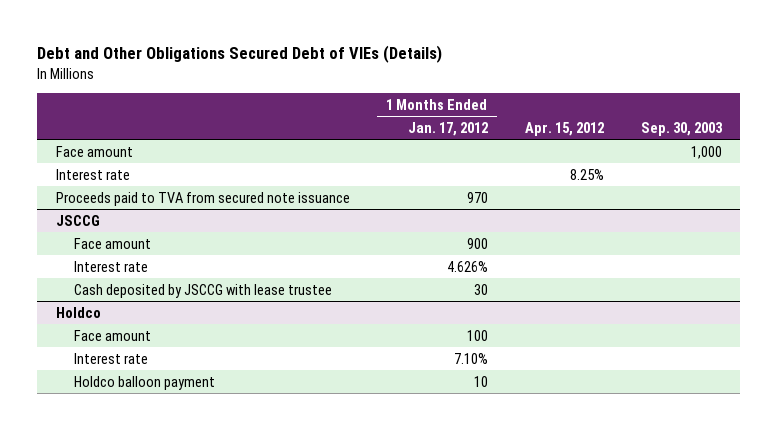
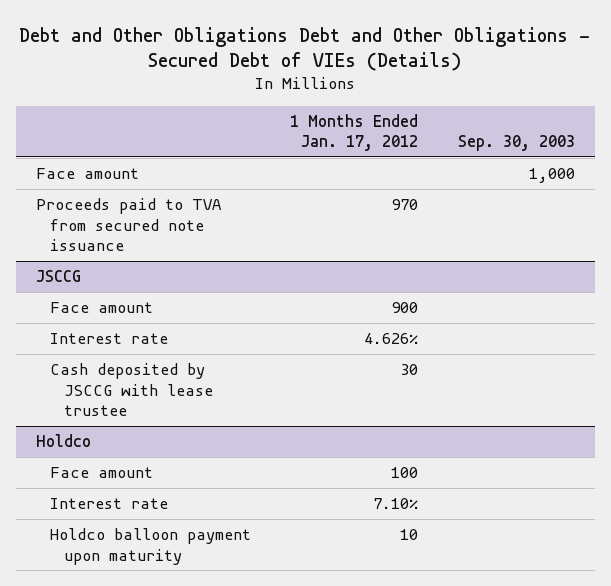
[37,45,443,64] Debt and Other Obligations Secured Debt of VIEs (Details) -> [19,26,591,72] Debt and Other Obligations Debt and Other Obligations - Secured Debt of VIEs (Details)
[524,122,604,137] Apr. 15, 2012 -> none
[55,168,130,180] Interest rate -> none
[74,375,216,390] Holdco balloon payment -> [49,528,251,565] Holdco balloon payment upon maturity

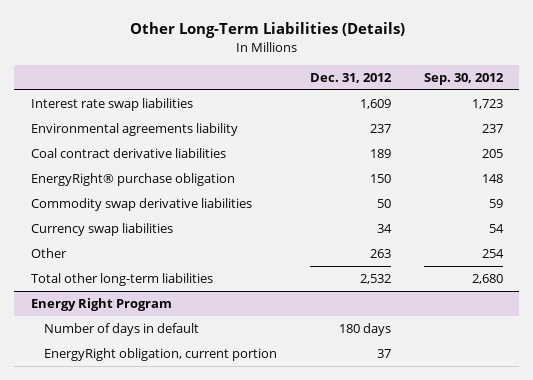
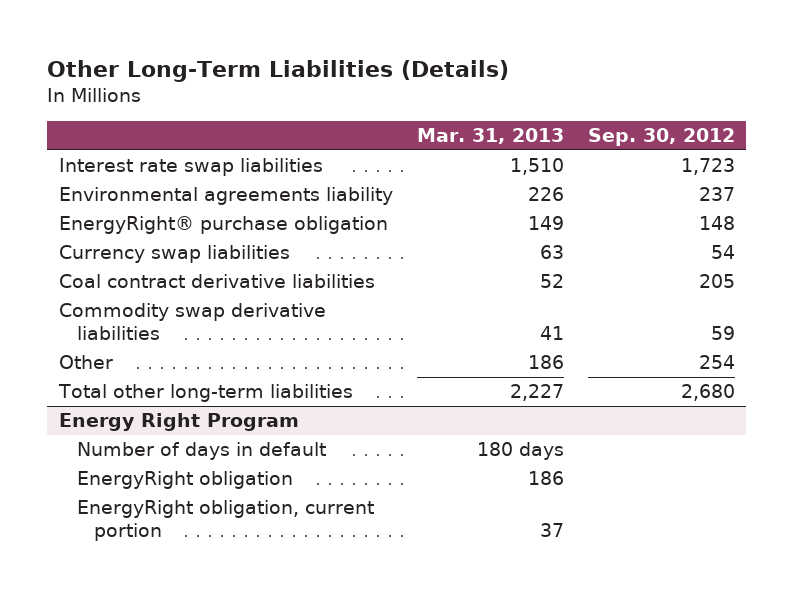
[309,73,392,84] Dec. 31, 2012 -> none
none -> [416,128,564,145] Mar. 31, 2013
[30,147,226,158] Coal contract derivative liabilities -> [59,274,376,289] Coal contract derivative liabilities
[30,197,252,211] Commodity swap derivative liabilities -> [59,303,327,341] Commodity swap derivative liabilities
none -> [76,471,293,490] EnergyRight obligation

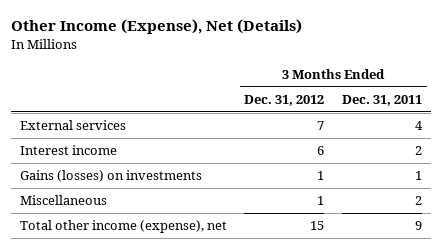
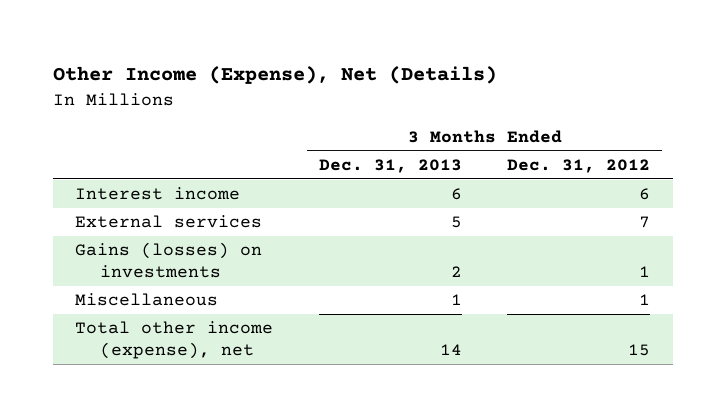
[342,94,423,106] Dec. 31, 2011 -> none
none -> [318,158,462,173] Dec. 31, 2013
[19,120,126,131] External services -> [75,215,263,229] External services

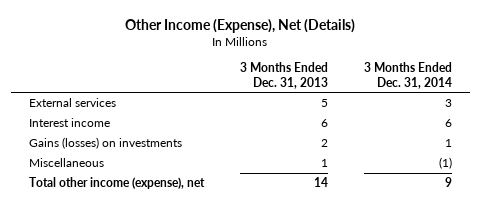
[507,158,651,173] Dec. 31, 2012 -> none
none -> [363,62,452,89] 3 Months Ended Dec. 31, 2014
[75,187,241,201] Interest income -> [29,118,111,128] Interest income

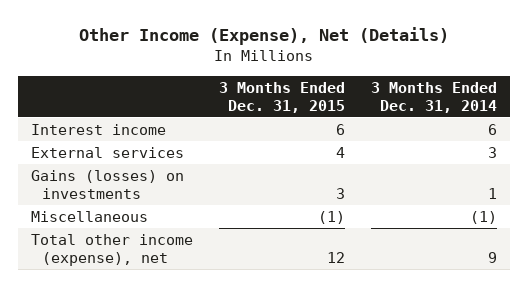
[239,62,328,89] 3 Months Ended Dec. 31, 2013 -> none
none -> [219,81,346,113] 3 Months Ended Dec. 31, 2015
[29,98,117,108] External services -> [31,147,185,159] External services

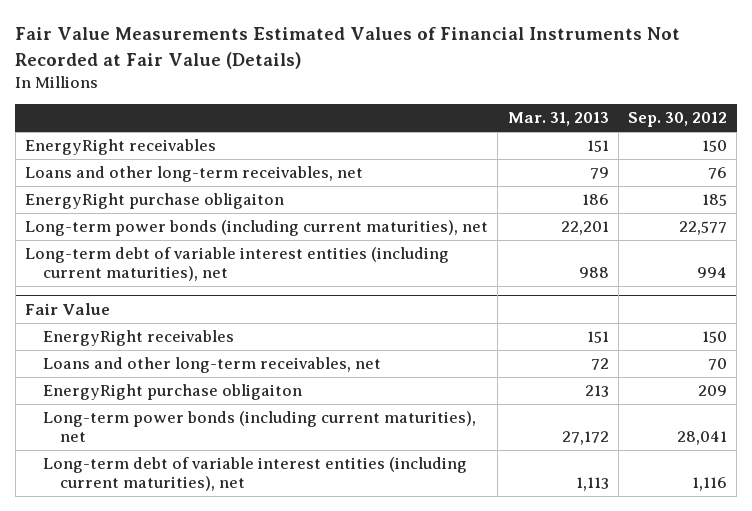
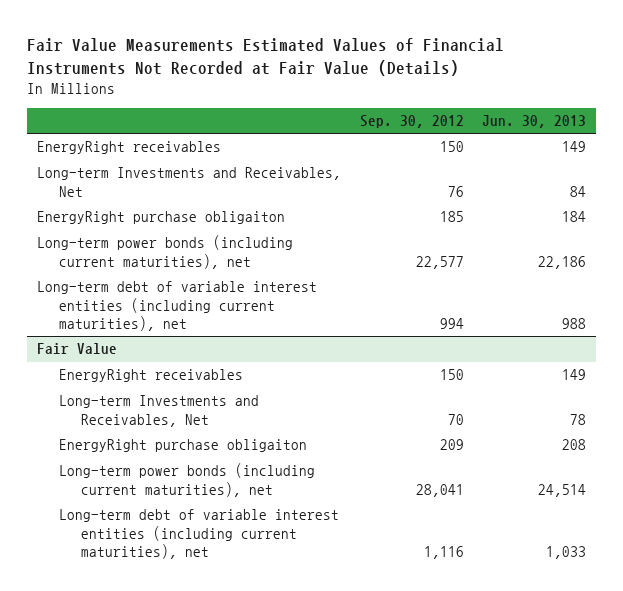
[507,112,609,127] Mar. 31, 2013 -> none
none -> [482,115,587,129] Jun. 30, 2013
[24,166,363,183] Loans and other long-term receivables, net -> [36,167,341,197] Long-term Investments and Receivables, Net
[42,357,381,374] Loans and other long-term receivables, net -> [59,395,260,427] Long-term Investments and Receivables, Net

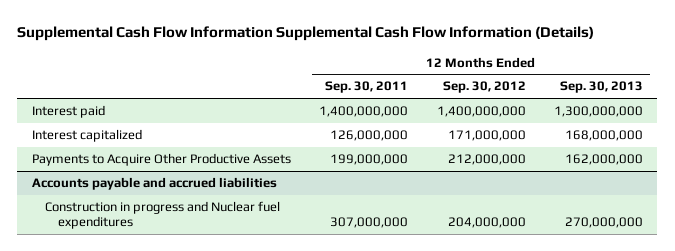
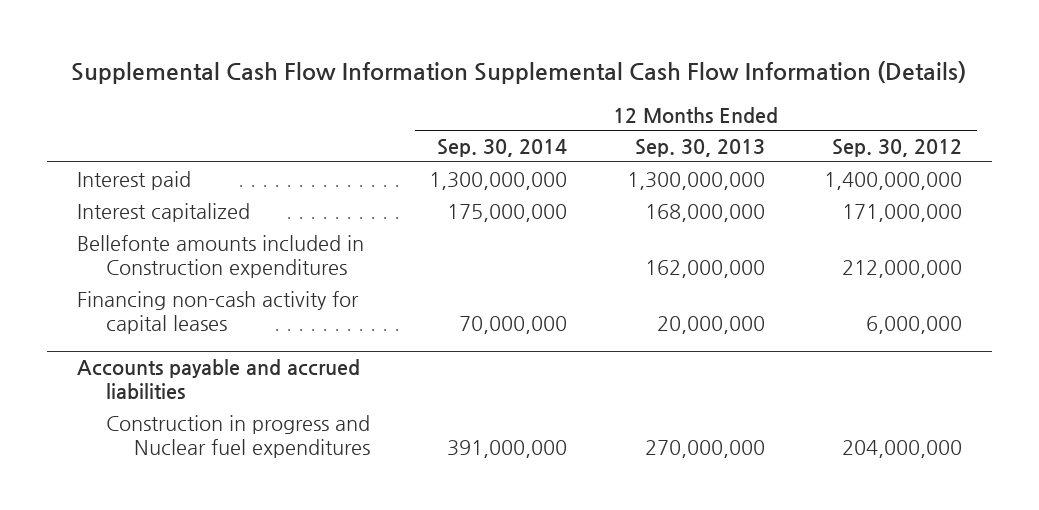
[325,81,409,94] Sep. 30, 2011 -> none
none -> [437,139,568,158] Sep. 30, 2014
[31,153,291,167] Payments to Acquire Other Productive Assets -> [76,234,364,278] Bellefonte amounts included in Construction expenditures
none -> [76,290,359,334] Financing non-cash activity for capital leases

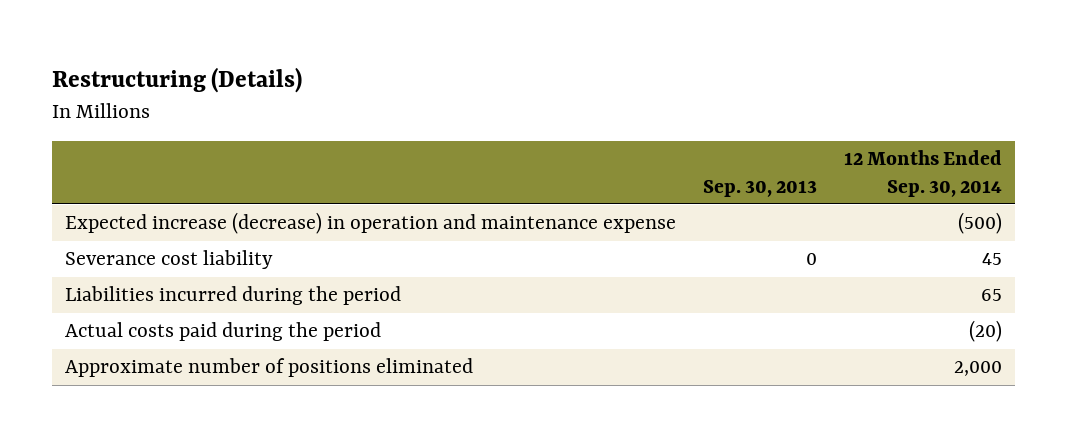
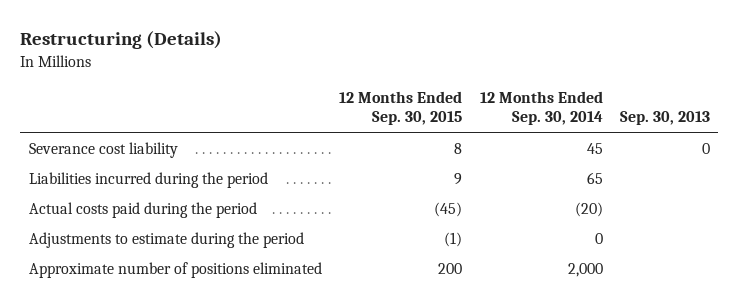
none -> [339,91,463,126] 12 Months Ended Sep. 30, 2015
[65,212,677,235] Expected increase (decrease) in operation and maintenance expense -> none
none -> [29,231,305,248] Adjustments to estimate during the period

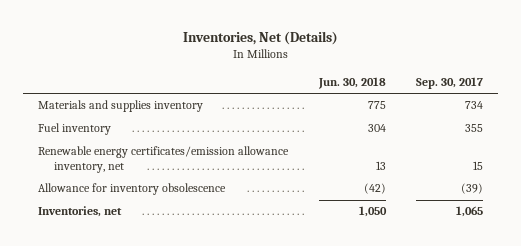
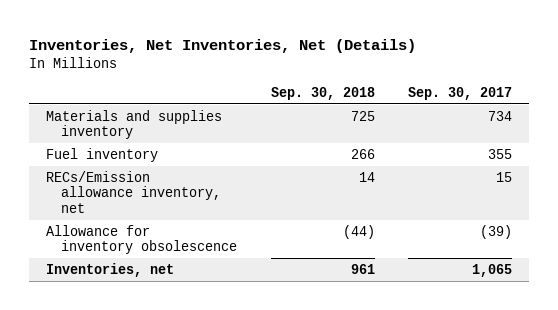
[182,31,338,46] Inventories, Net (Details) -> [28,38,416,53] Inventories, Net Inventories, Net (Details)
[317,76,386,89] Jun. 30, 2018 -> none
none -> [270,86,375,100] Sep. 30, 2018
[38,146,290,173] Renewable energy certificates/emission allowance inventory, net -> [45,170,222,213] RECs/Emission allowance inventory, net

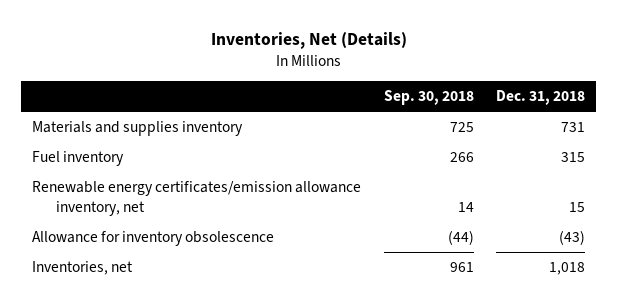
[28,38,416,53] Inventories, Net Inventories, Net (Details) -> [210,32,407,50] Inventories, Net (Details)
[408,86,513,100] Sep. 30, 2017 -> none
none -> [496,90,586,106] Dec. 31, 2018
[45,170,222,213] RECs/Emission allowance inventory, net -> [32,181,362,216] Renewable energy certificates/emission allowance inventory, net

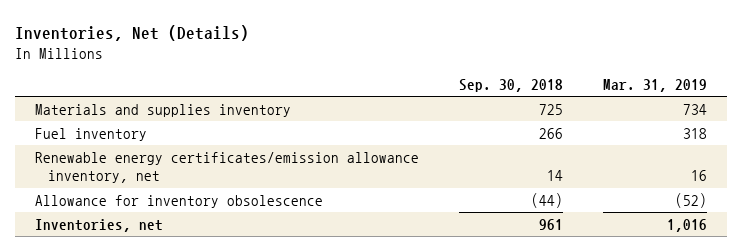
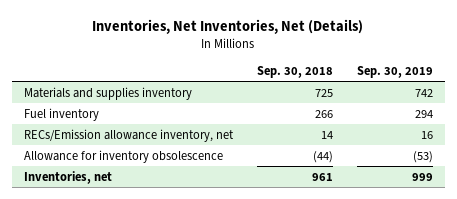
[14,24,249,41] Inventories, Net (Details) -> [92,19,364,35] Inventories, Net Inventories, Net (Details)
[602,78,707,92] Mar. 31, 2019 -> none
none -> [356,66,433,79] Sep. 30, 2019
[34,151,419,184] Renewable energy certificates/emission allowance inventory, net -> [23,128,234,142] RECs/Emission allowance inventory, net

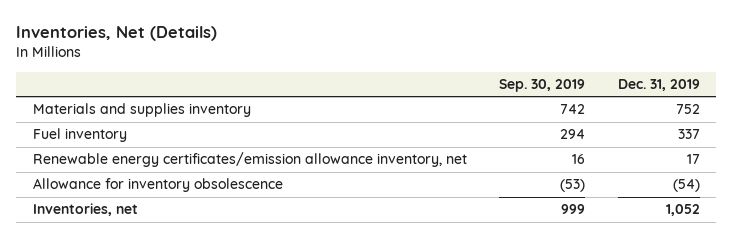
[92,19,364,35] Inventories, Net Inventories, Net (Details) -> [16,26,218,42] Inventories, Net (Details)
[256,66,333,79] Sep. 30, 2018 -> none
none -> [617,78,700,91] Dec. 31, 2019
[23,128,234,142] RECs/Emission allowance inventory, net -> [32,152,467,168] Renewable energy certificates/emission allowance inventory, net

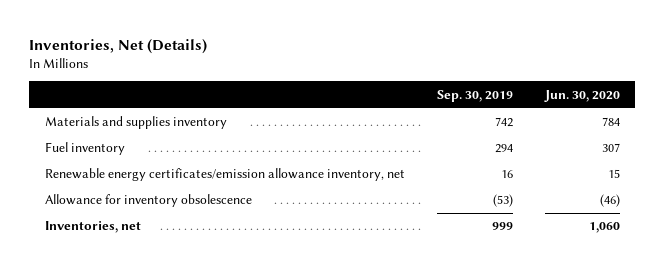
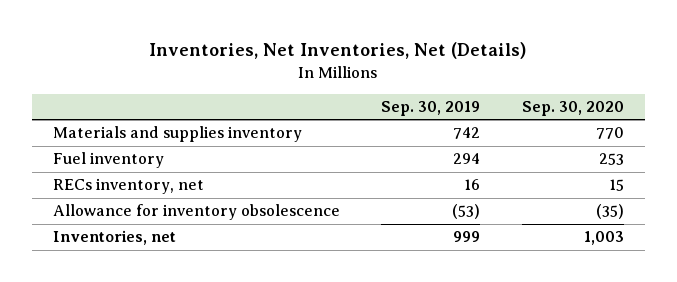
[29,38,208,54] Inventories, Net (Details) -> [149,42,527,60] Inventories, Net Inventories, Net (Details)
[543,89,620,102] Jun. 30, 2020 -> none
none -> [521,100,624,116] Sep. 30, 2020
[44,168,405,182] Renewable energy certificates/emission allowance inventory, net -> [52,178,204,195] RECs inventory, net

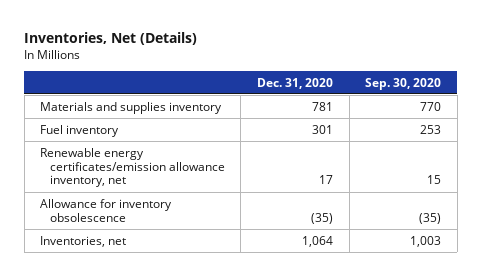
[149,42,527,60] Inventories, Net Inventories, Net (Details) -> [24,31,198,45] Inventories, Net (Details)
[381,100,481,116] Sep. 30, 2019 -> none
none -> [256,77,333,89] Dec. 31, 2020
[52,178,204,195] RECs inventory, net -> [40,147,225,188] Renewable energy certificates/emission allowance inventory, net

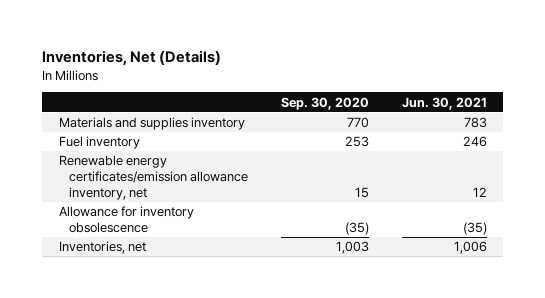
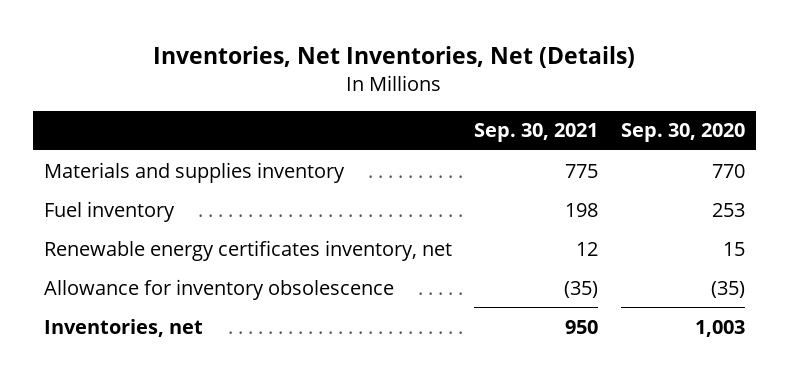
[42,50,222,67] Inventories, Net (Details) -> [153,45,636,68] Inventories, Net Inventories, Net (Details)
[401,96,487,110] Jun. 30, 2021 -> none
none -> [474,123,599,143] Sep. 30, 2021
[58,155,248,200] Renewable energy certificates/emission allowance inventory, net -> [44,239,453,261] Renewable energy certificates inventory, net

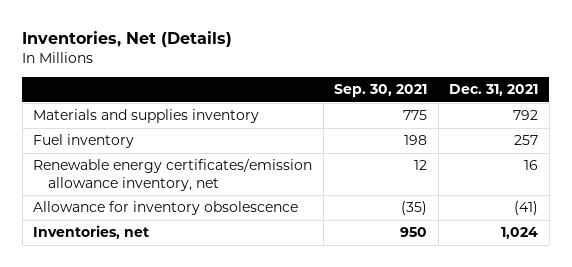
[153,45,636,68] Inventories, Net Inventories, Net (Details) -> [22,30,233,47] Inventories, Net (Details)
[620,123,745,143] Sep. 30, 2020 -> none
none -> [449,83,539,96] Dec. 31, 2021
[44,239,453,261] Renewable energy certificates inventory, net -> [33,158,313,191] Renewable energy certificates/emission allowance inventory, net

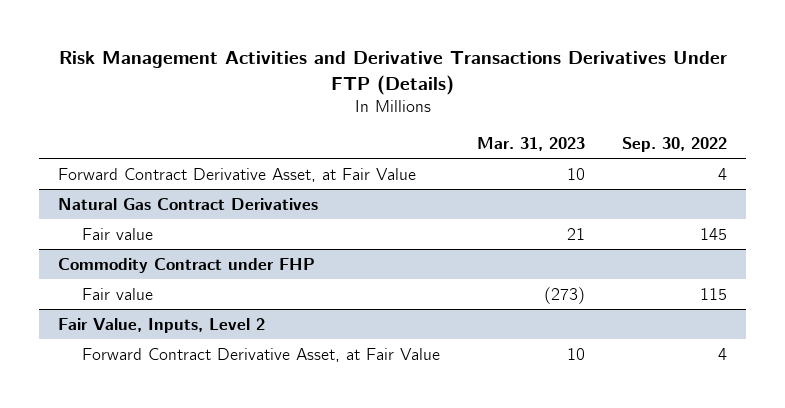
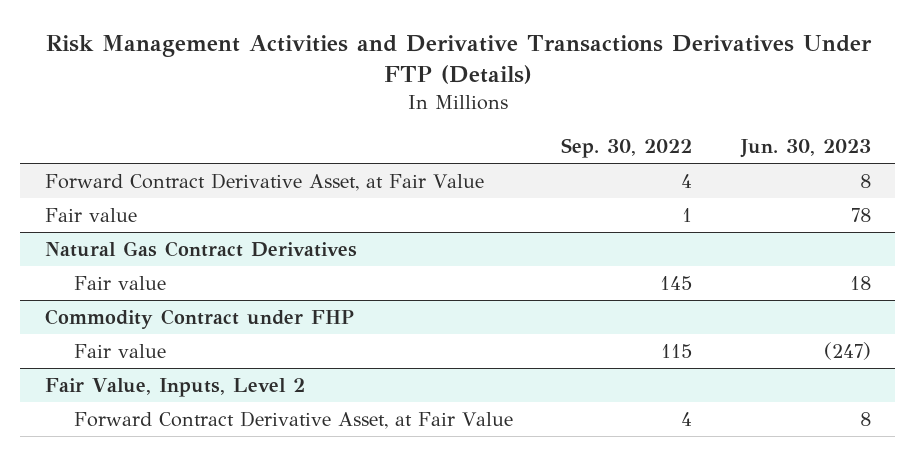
[477,136,586,151] Mar. 31, 2023 -> none
none -> [739,138,871,158] Jun. 30, 2023
none -> [44,207,137,222] Fair value

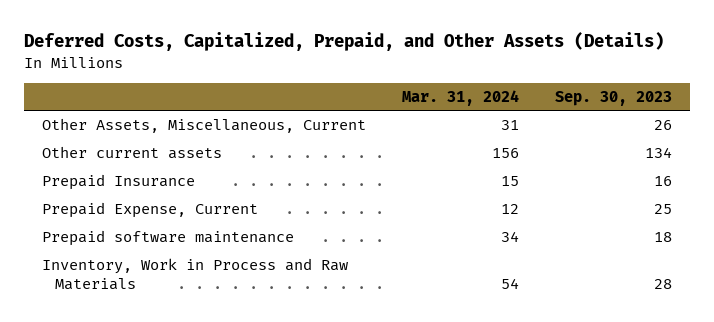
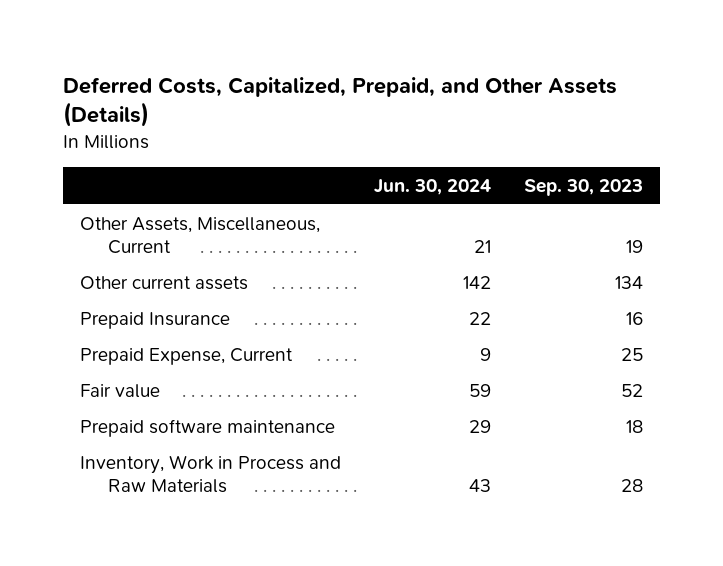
[401,89,519,106] Mar. 31, 2024 -> none
none -> [373,179,491,196] Jun. 30, 2024
[653,119,672,130] 26 -> [626,239,644,253] 19
none -> [79,383,160,398] Fair value

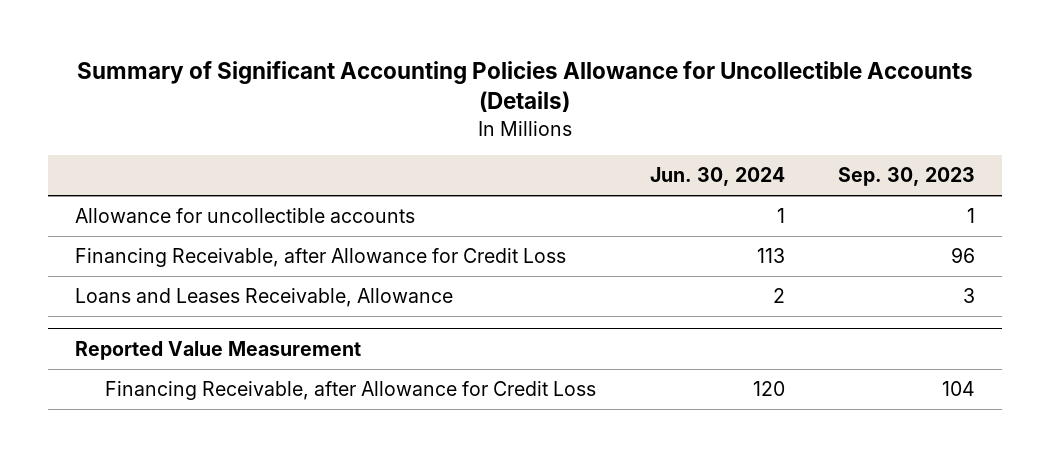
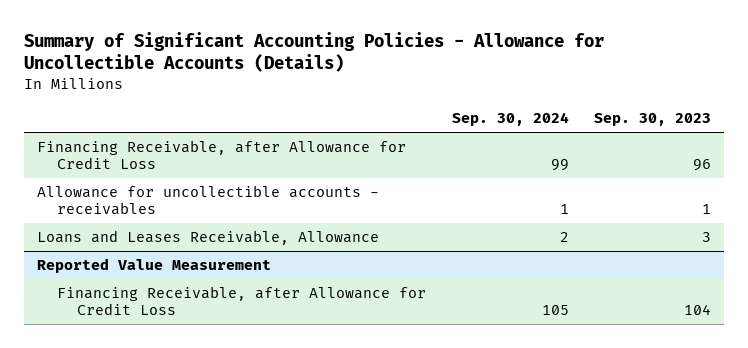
[77,60,974,113] Summary of Significant Accounting Policies Allowance for Uncollectible Accounts (Details) -> [23,31,604,73] Summary of Significant Accounting Policies - Allowance for Uncollectible Accounts (Details)
[649,167,785,187] Jun. 30, 2024 -> none
none -> [451,112,569,127] Sep. 30, 2024
[75,208,416,224] Allowance for uncollectible accounts -> none
none -> [36,185,379,216] Allowance for uncollectible accounts - receivables

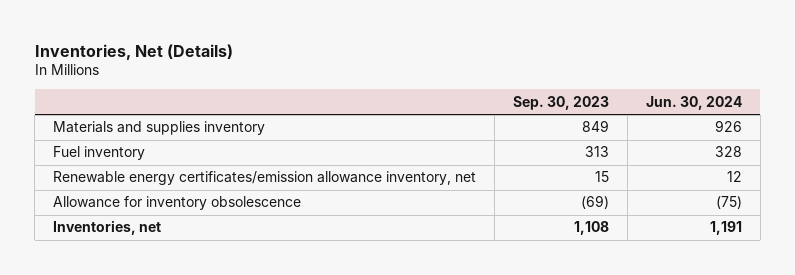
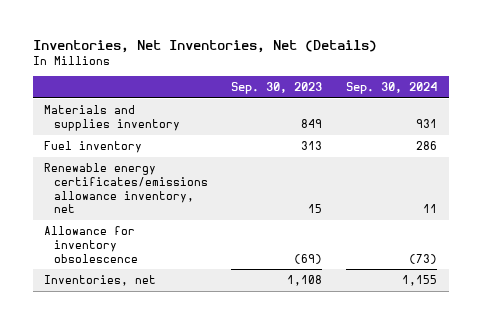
[34,43,233,60] Inventories, Net (Details) -> [32,39,377,53] Inventories, Net Inventories, Net (Details)
[645,95,742,110] Jun. 30, 2024 -> none
none -> [345,81,437,94] Sep. 30, 2024
[53,171,477,186] Renewable energy certificates/emission allowance inventory, net -> [44,163,209,214] Renewable energy certificates/emissions allowance inventory, net

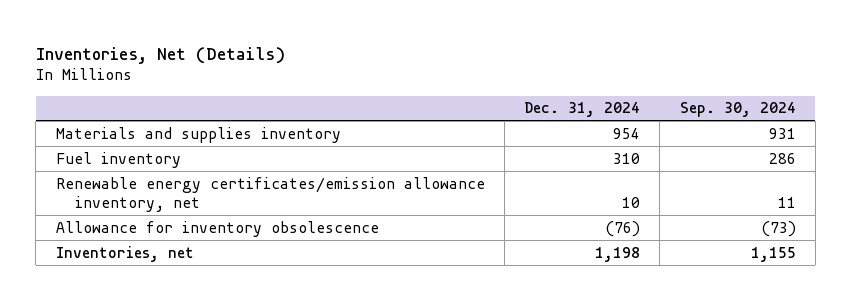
[32,39,377,53] Inventories, Net Inventories, Net (Details) -> [35,46,285,64] Inventories, Net (Details)
[231,81,323,94] Sep. 30, 2023 -> none
none -> [524,102,641,118] Dec. 31, 2024
[44,163,209,214] Renewable energy certificates/emissions allowance inventory, net -> [55,176,485,213] Renewable energy certificates/emission allowance inventory, net

